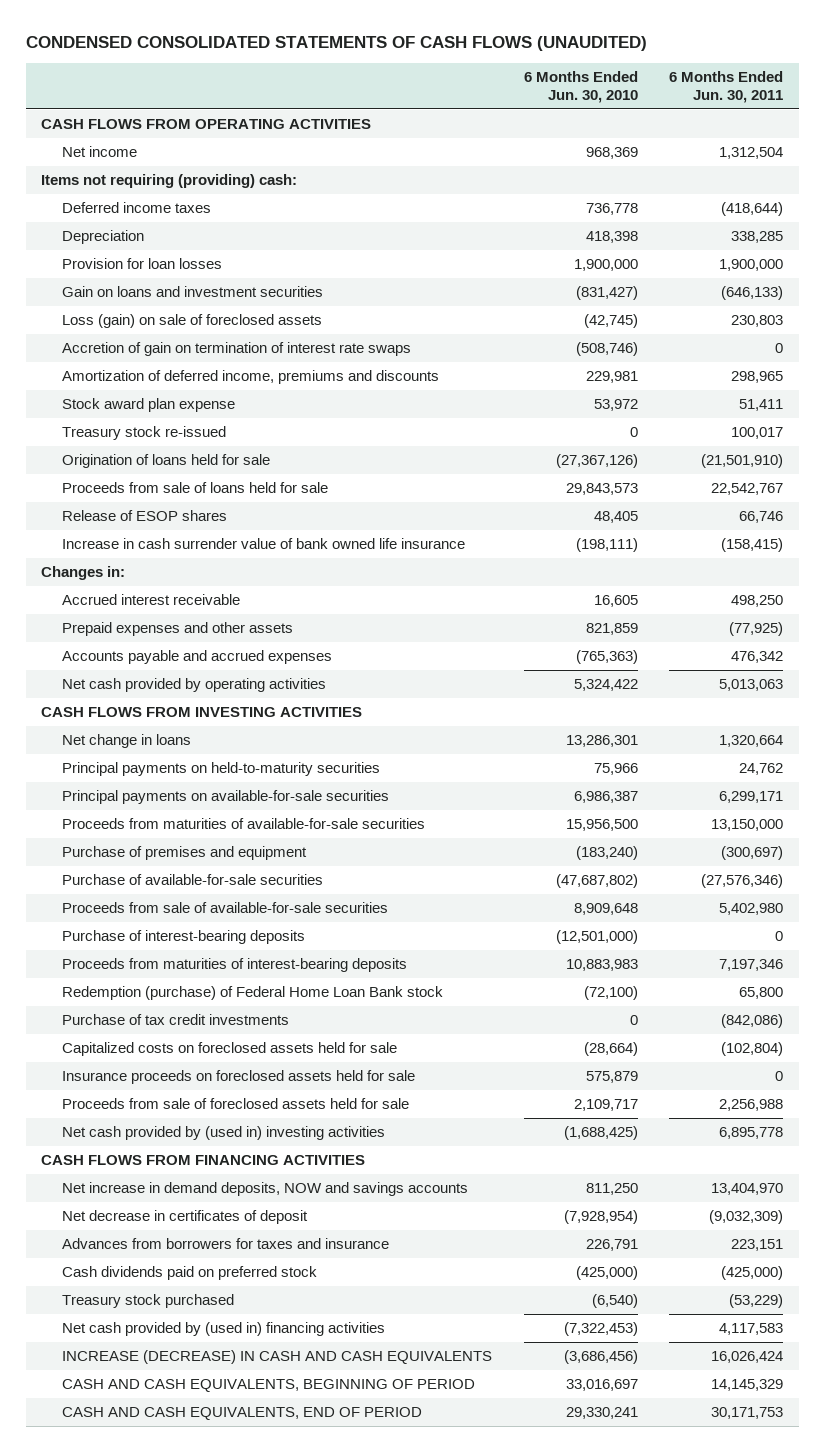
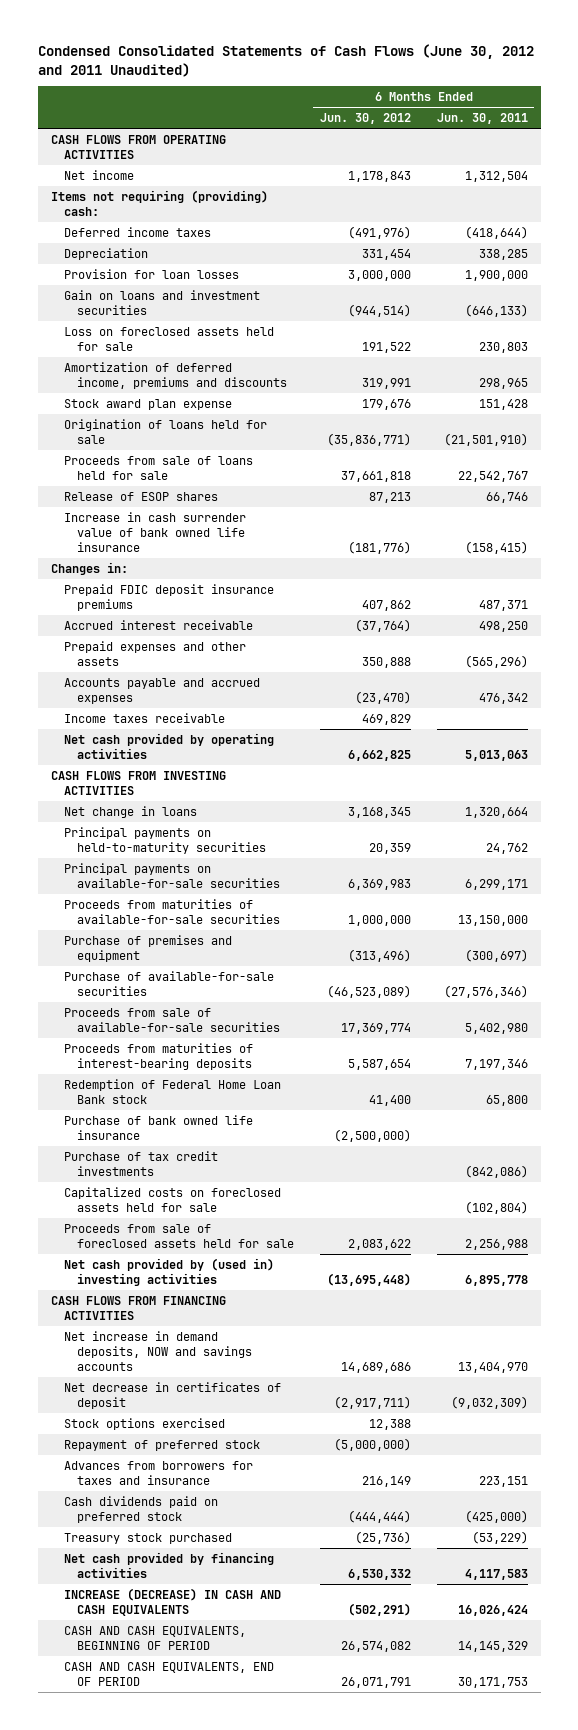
[25,36,647,52] CONDENSED CONSOLIDATED STATEMENTS OF CASH FLOWS (UNAUDITED) -> [37,44,534,77] Condensed Consolidated Statements of Cash Flows (June 30, 2012 and 2011 Unaudited)
[523,71,638,103] 6 Months Ended Jun. 30, 2010 -> none
none -> [319,113,411,125] Jun. 30, 2012
[62,342,412,357] Accretion of gain on termination of interest rate swaps -> none
[62,314,323,329] Loss (gain) on sale of foreclosed assets -> [63,326,274,351] Loss on foreclosed assets held for sale
[62,426,227,441] Treasury stock re-issued -> none
[739,399,784,412] 51,411 -> [478,398,528,410] 151,428
none -> [63,583,274,611] Prepaid FDIC deposit insurance premiums
[729,622,784,637] (77,925) -> [464,654,528,668] (565,296)
none -> [63,712,225,723] Income taxes receivable
[62,930,306,945] Purchase of interest-bearing deposits -> none
[62,986,444,1001] Redemption (purchase) of Federal Home Loan Bank stock -> [63,1078,281,1104] Redemption of Federal Home Loan Bank stock
none -> [63,1114,253,1140] Purchase of bank owned life insurance
[62,1070,416,1085] Insurance proceeds on foreclosed assets held for sale -> none
none -> [63,1417,225,1430] Stock options exercised
none -> [63,1439,260,1451] Repayment of preferred stock
[62,1322,386,1337] Net cash provided by (used in) financing activities -> [63,1551,274,1578] Net cash provided by financing activities

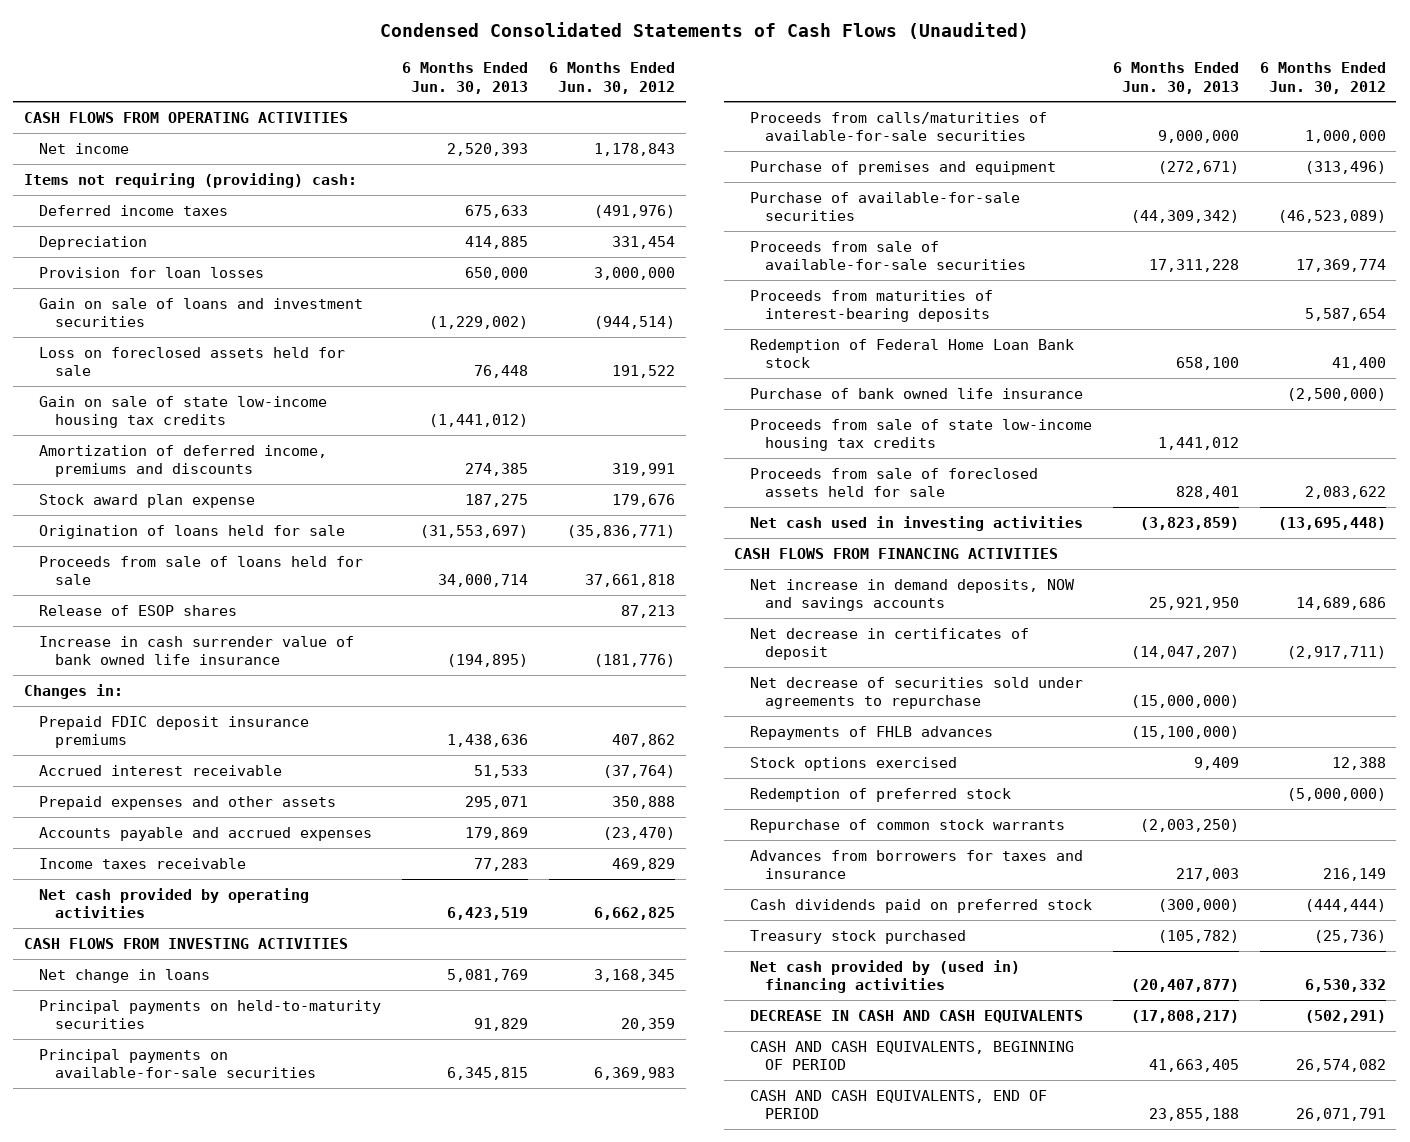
[37,44,534,77] Condensed Consolidated Statements of Cash Flows (June 30, 2012 and 2011 Unaudited) -> [379,21,1029,39] Condensed Consolidated Statements of Cash Flows (Unaudited)
[436,113,528,125] Jun. 30, 2011 -> none
none -> [402,61,529,94] 6 Months Ended Jun. 30, 2013
[63,289,260,315] Gain on loans and investment securities -> [39,297,364,328] Gain on sale of loans and investment securities
none -> [39,395,328,429] Gain on sale of state low-income housing tax credits
[63,898,280,924] Proceeds from maturities of available-for-sale securities -> [749,111,1047,142] Proceeds from calls/maturities of available-for-sale securities
[63,1150,218,1176] Purchase of tax credit investments -> none
[63,1186,281,1212] Capitalized costs on foreclosed assets held for sale -> none
none -> [749,418,1092,452] Proceeds from sale of state low-income housing tax credits
[63,1257,274,1286] Net cash provided by (used in) investing activities -> [749,515,1083,531] Net cash used in investing activities
none -> [749,676,1083,710] Net decrease of securities sold under agreements to repurchase
none -> [749,725,993,740] Repayments of FHLB advances
[63,1439,260,1451] Repayment of preferred stock -> [749,787,1011,802] Redemption of preferred stock
none -> [749,818,1065,833] Repurchase of common stock warrants
[63,1551,274,1578] Net cash provided by financing activities -> [749,959,1020,994] Net cash provided by (used in) financing activities
[63,1587,281,1616] INCREASE (DECREASE) IN CASH AND CASH EQUIVALENTS -> [749,1009,1083,1023] DECREASE IN CASH AND CASH EQUIVALENTS

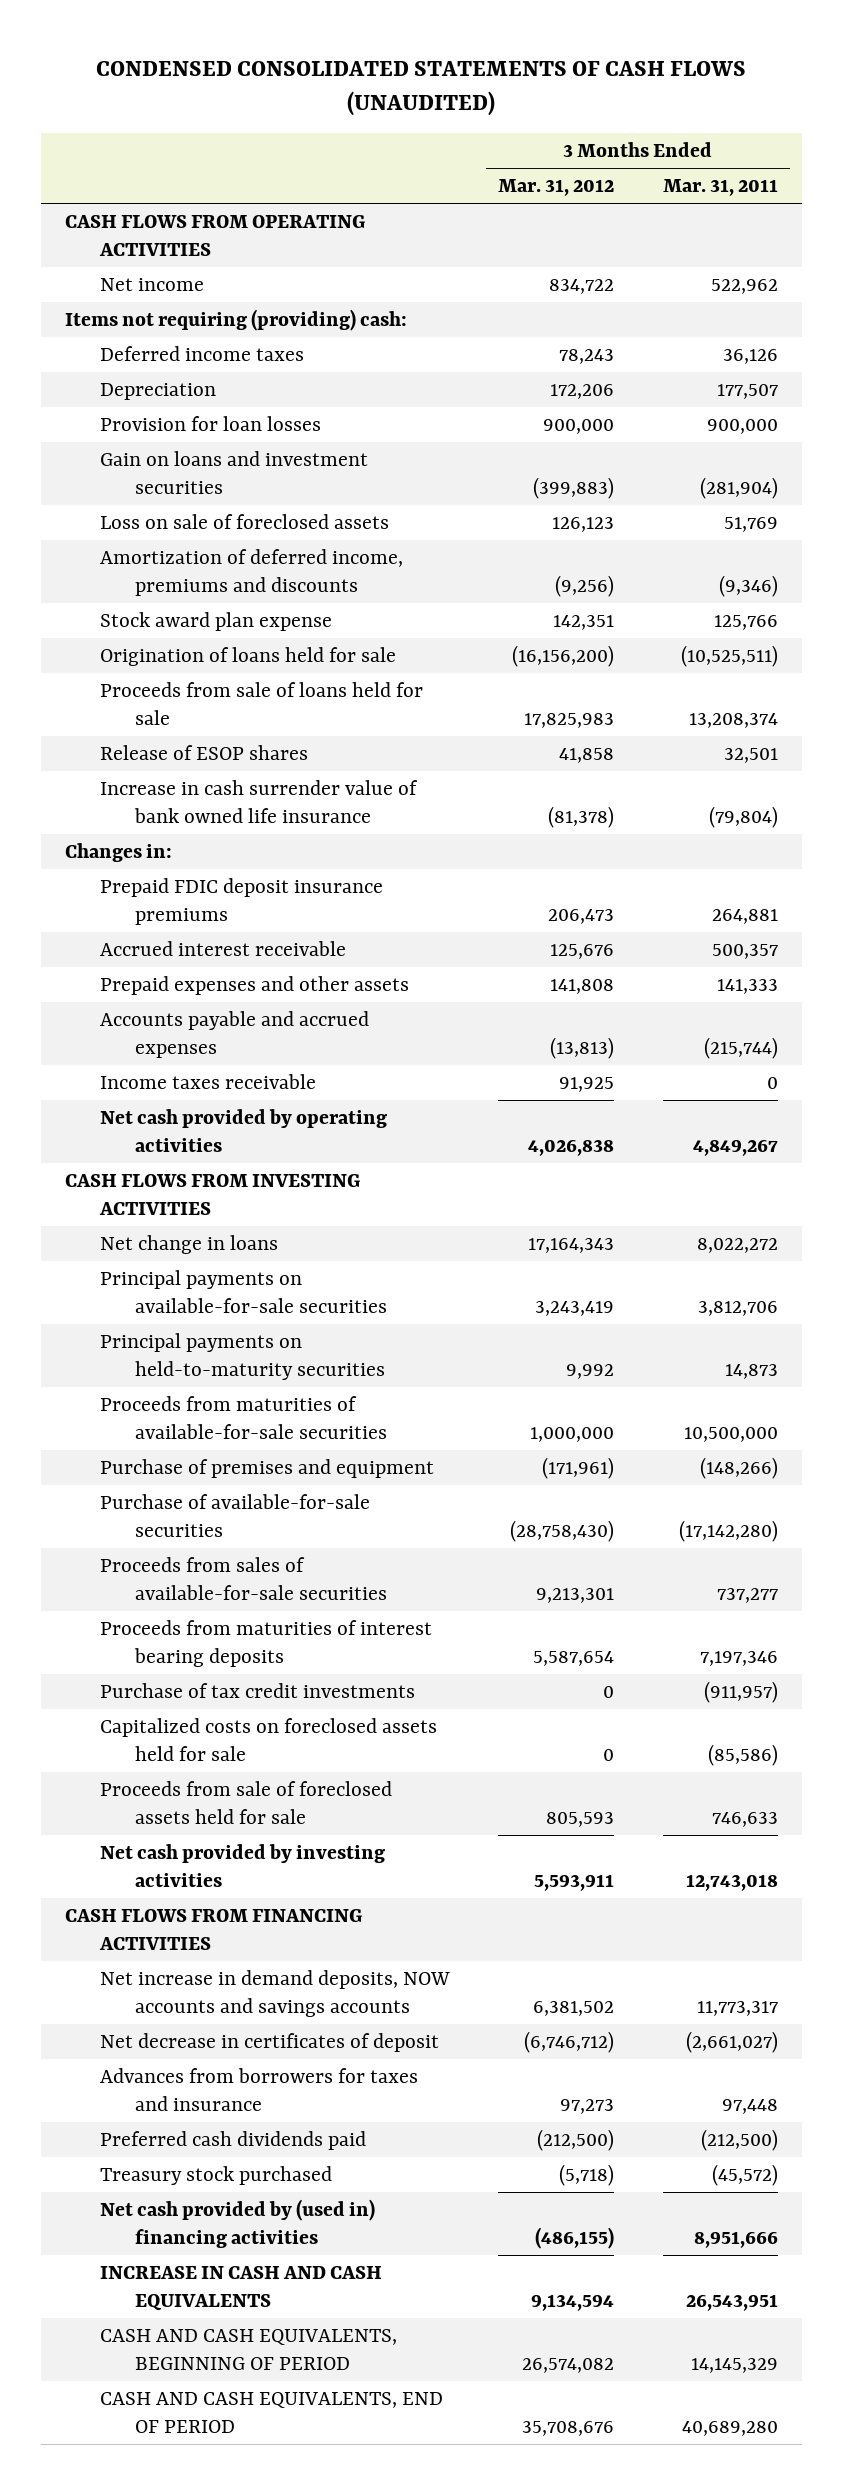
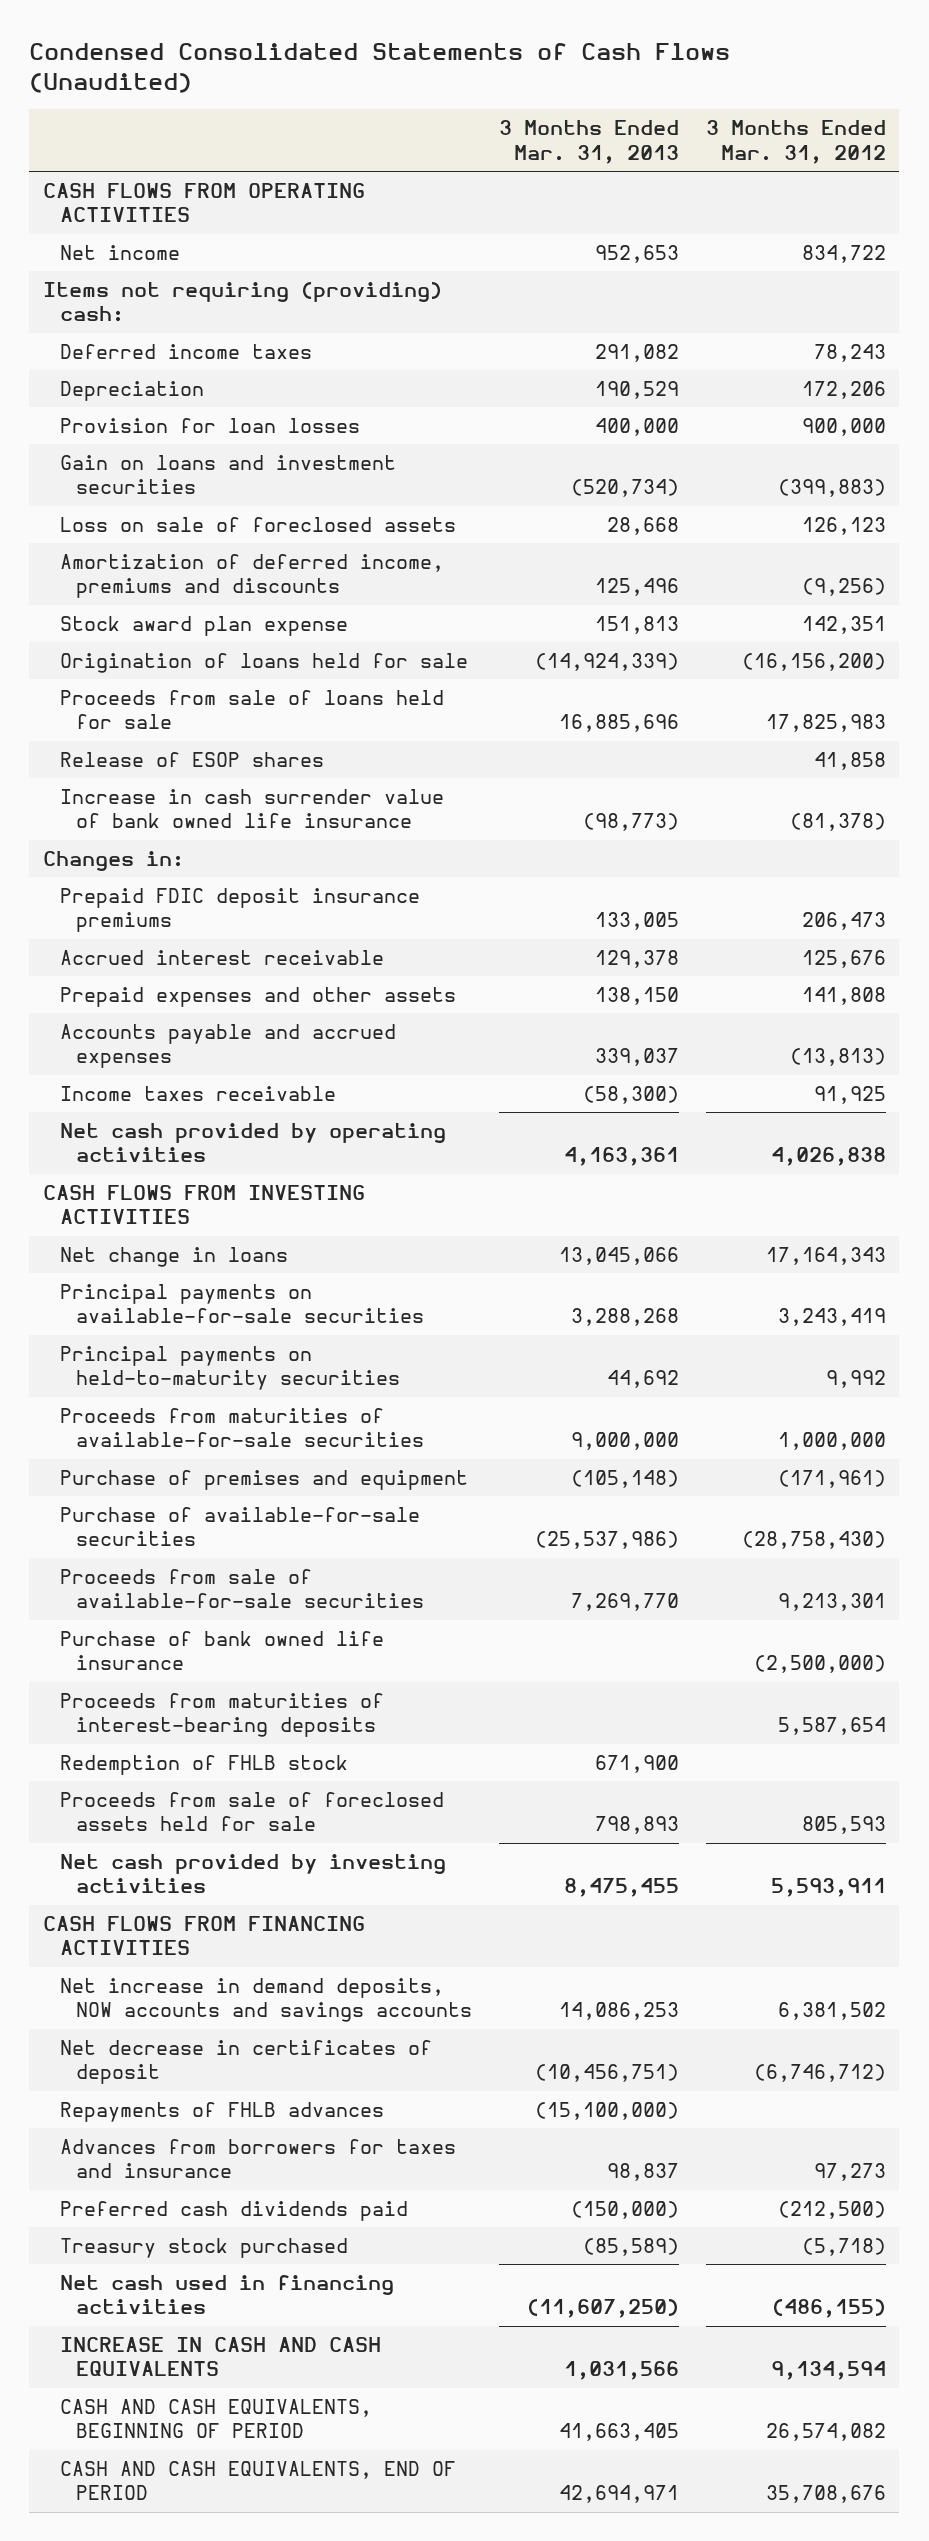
[96,60,747,117] CONDENSED CONSOLIDATED STATEMENTS OF CASH FLOWS (UNAUDITED) -> [29,42,731,94] Condensed Consolidated Statements of Cash Flows (Unaudited)
[662,179,778,197] Mar. 31, 2011 -> none
none -> [499,120,680,164] 3 Months Ended Mar. 31, 2013
[99,1682,415,1698] Purchase of tax credit investments -> none
[99,1717,437,1762] Capitalized costs on foreclosed assets held for sale -> none
[99,1556,387,1601] Proceeds from sales of available-for-sale securities -> [59,1568,425,1609] Proceeds from sale of available-for-sale securities
none -> [59,1630,384,1671] Purchase of bank owned life insurance
[99,1619,432,1668] Proceeds from maturities of interest bearing deposits -> [59,1692,384,1738] Proceeds from maturities of interest-bearing deposits
none -> [59,1754,348,1775] Redemption of FHLB stock
none -> [59,2101,384,2122] Repayments of FHLB advances
[99,2198,375,2249] Net cash provided by (used in) financing activities -> [59,2274,394,2315] Net cash used in financing activities

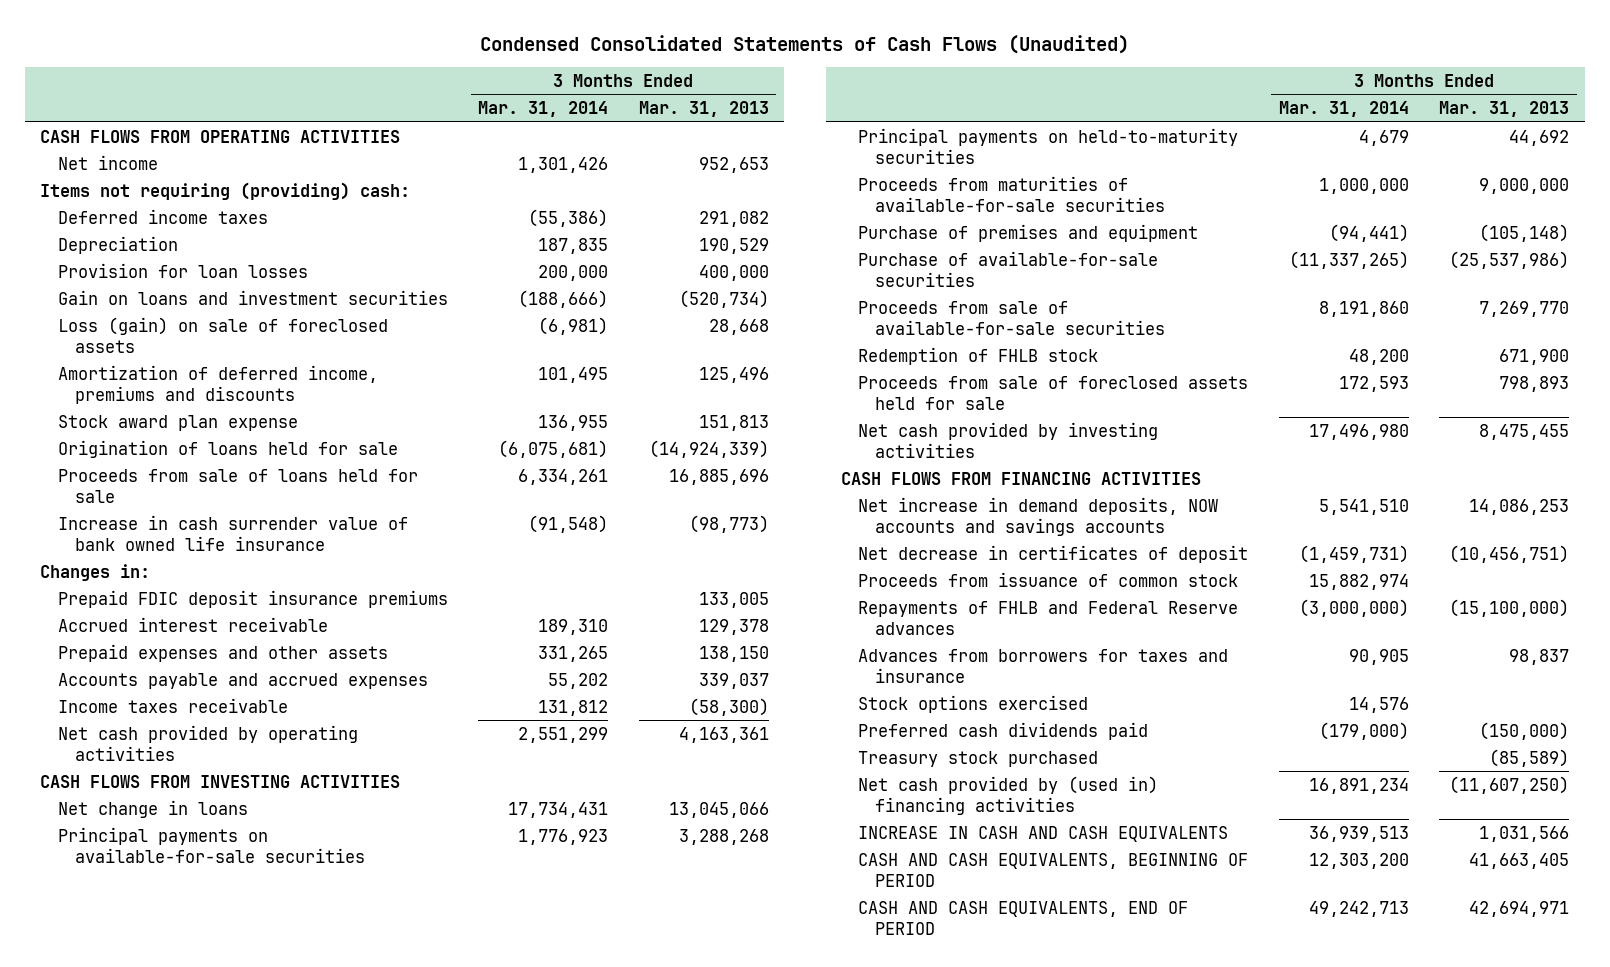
[705,120,886,164] 3 Months Ended Mar. 31, 2012 -> none
none -> [478,101,609,118] Mar. 31, 2014
[59,516,456,532] Loss on sale of foreclosed assets -> [57,316,388,353] Loss (gain) on sale of foreclosed assets
[59,751,324,767] Release of ESOP shares -> none
[59,1630,384,1671] Purchase of bank owned life insurance -> none
[59,1692,384,1738] Proceeds from maturities of interest-bearing deposits -> none
none -> [858,571,1239,587] Proceeds from issuance of common stock
[59,2101,384,2122] Repayments of FHLB advances -> [858,600,1239,635] Repayments of FHLB and Federal Reserve advances
none -> [858,694,1089,713] Stock options exercised
[59,2274,394,2315] Net cash used in financing activities -> [858,775,1159,815] Net cash provided by (used in) financing activities

